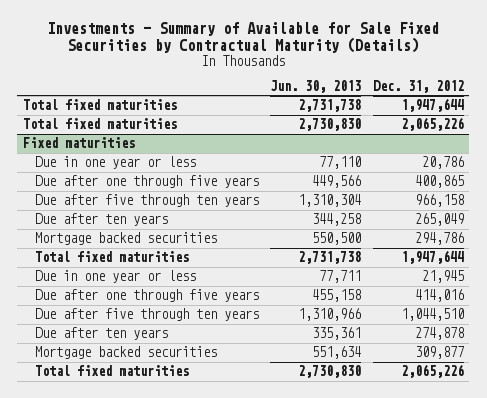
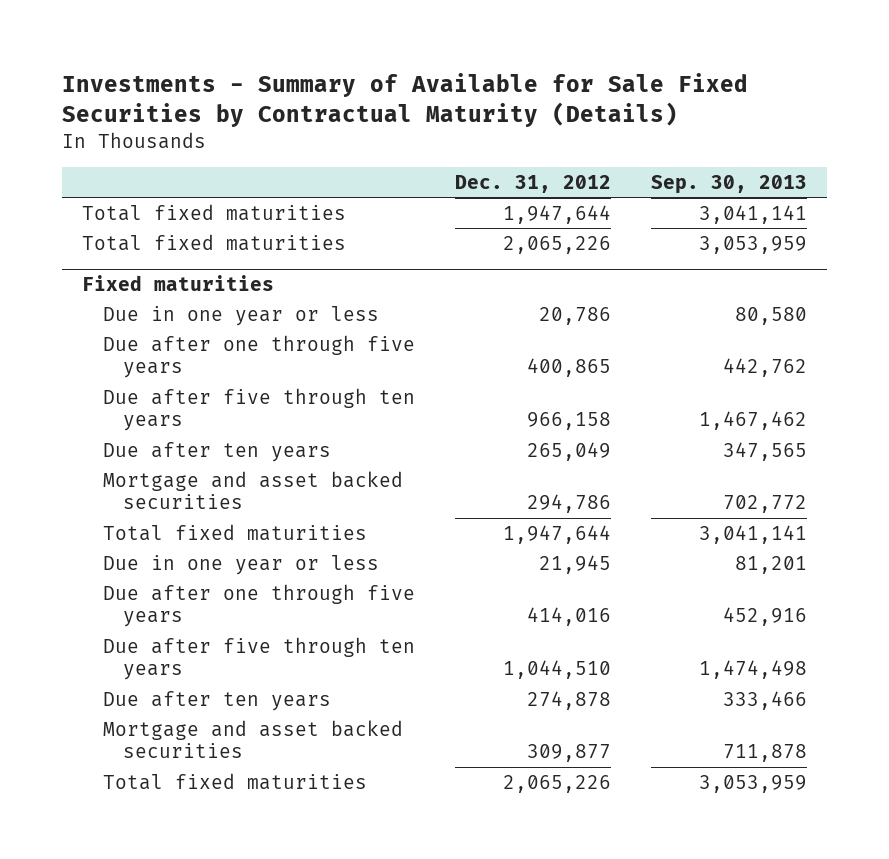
[270,79,362,93] Jun. 30, 2013 -> none
none -> [650,174,807,194] Sep. 30, 2013
[34,232,217,246] Mortgage backed securities -> [102,470,403,510] Mortgage and asset backed securities
[34,346,217,360] Mortgage backed securities -> [102,719,403,759] Mortgage and asset backed securities

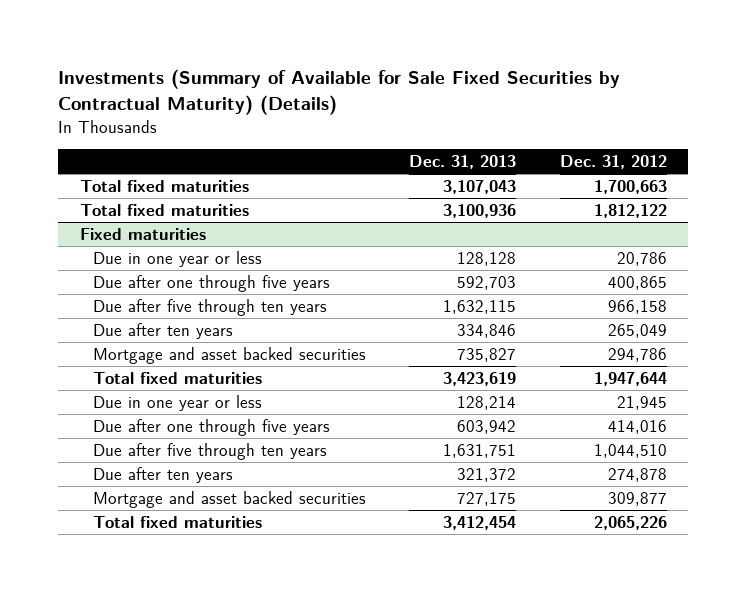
[62,72,749,127] Investments - Summary of Available for Sale Fixed Securities by Contractual Maturity (Details) -> [58,69,621,115] Investments (Summary of Available for Sale Fixed Securities by Contractual Maturity) (Details)
[650,174,807,194] Sep. 30, 2013 -> none
none -> [409,155,517,170] Dec. 31, 2013
[502,204,611,224] 1,947,644 -> [593,179,667,194] 1,700,663
[502,235,611,254] 2,065,226 -> [593,203,667,218] 1,812,122

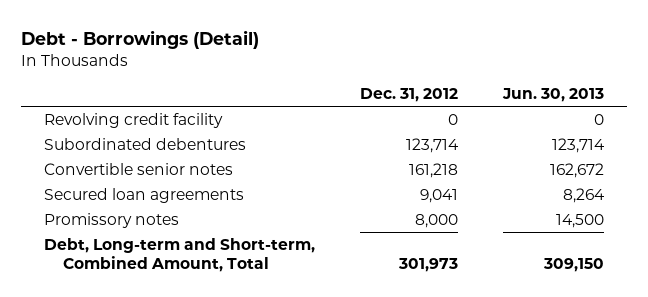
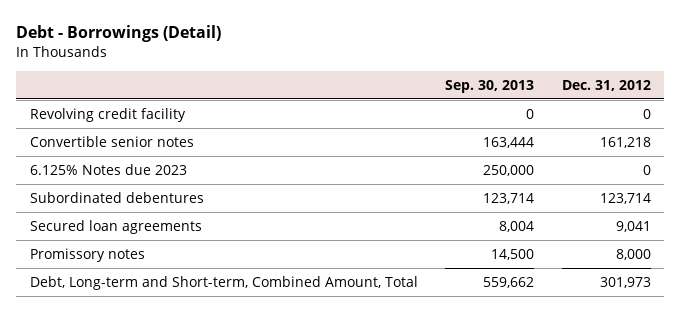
[502,87,605,102] Jun. 30, 2013 -> none
none -> [445,79,535,93] Sep. 30, 2013
none -> [29,163,187,175] 6.125% Notes due 2023
[43,138,246,151] Subordinated debentures -> [29,191,204,203] Subordinated debentures

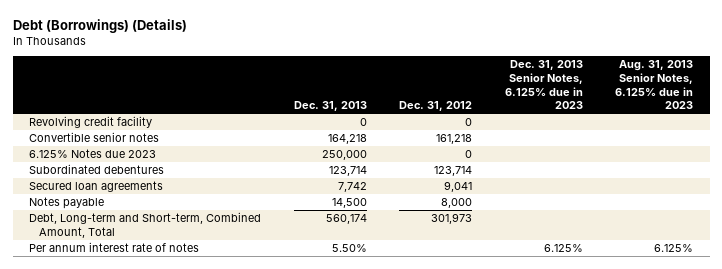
[16,25,222,43] Debt - Borrowings (Detail) -> [12,18,187,33] Debt (Borrowings) (Details)
[445,79,535,93] Sep. 30, 2013 -> none
none -> [293,101,367,112] Dec. 31, 2013
none -> [504,60,583,110] Dec. 31, 2013 Senior Notes, 6.125% due in 2023
none -> [615,60,694,110] Aug. 31, 2013 Senior Notes, 6.125% due in 2023
[29,247,145,262] Promissory notes -> [28,197,104,210] Notes payable
none -> [28,242,199,253] Per annum interest rate of notes

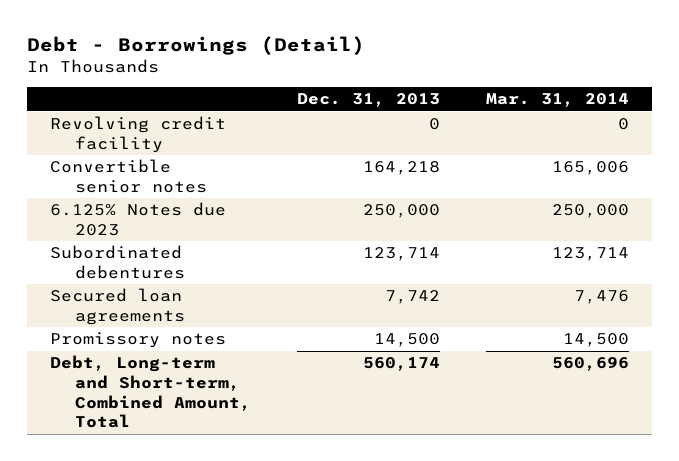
[12,18,187,33] Debt (Borrowings) (Details) -> [26,35,365,55] Debt - Borrowings (Detail)
[399,101,473,112] Dec. 31, 2012 -> none
[504,60,583,110] Dec. 31, 2013 Senior Notes, 6.125% due in 2023 -> none
[615,60,694,110] Aug. 31, 2013 Senior Notes, 6.125% due in 2023 -> none
none -> [485,93,629,108] Mar. 31, 2014
[28,197,104,210] Notes payable -> [49,332,226,349] Promissory notes
[28,242,199,253] Per annum interest rate of notes -> none

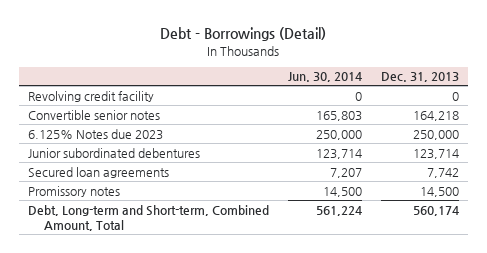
[485,93,629,108] Mar. 31, 2014 -> none
none -> [287,72,362,83] Jun. 30, 2014
[49,245,185,279] Subordinated debentures -> [28,147,201,158] Junior subordinated debentures

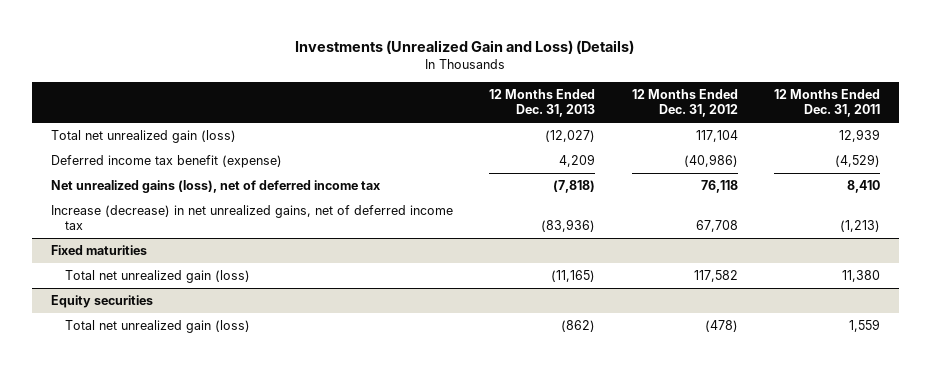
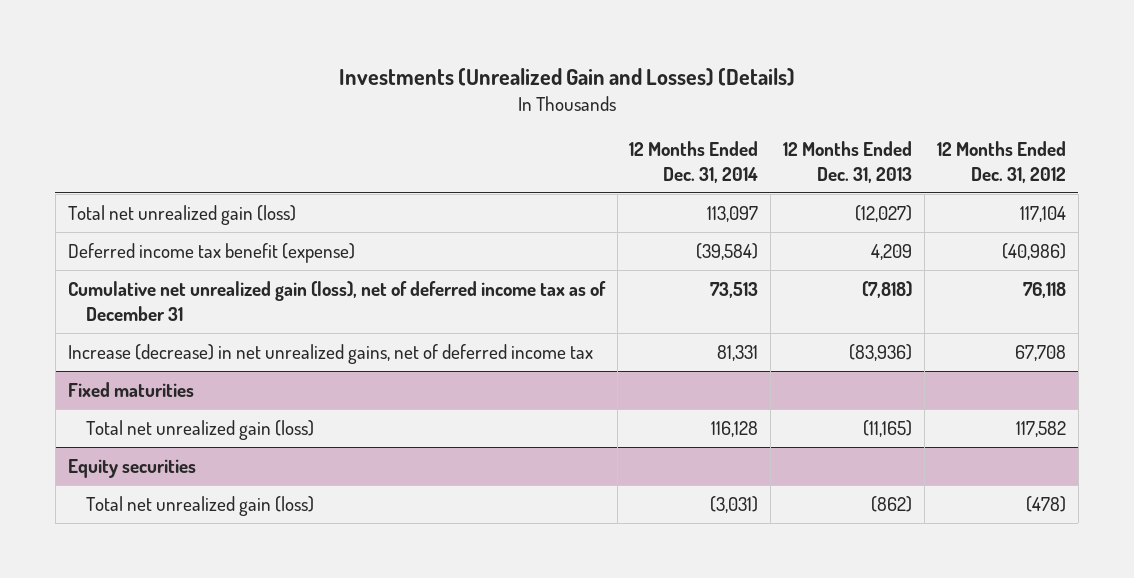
[295,40,635,55] Investments (Unrealized Gain and Loss) (Details) -> [338,68,795,87] Investments (Unrealized Gain and Losses) (Details)
[774,89,881,118] 12 Months Ended Dec. 31, 2011 -> none
none -> [629,141,759,183] 12 Months Ended Dec. 31, 2014
[50,180,380,194] Net unrealized gains (loss), net of deferred income tax -> [67,281,606,321] Cumulative net unrealized gain (loss), net of deferred income tax as of December 31

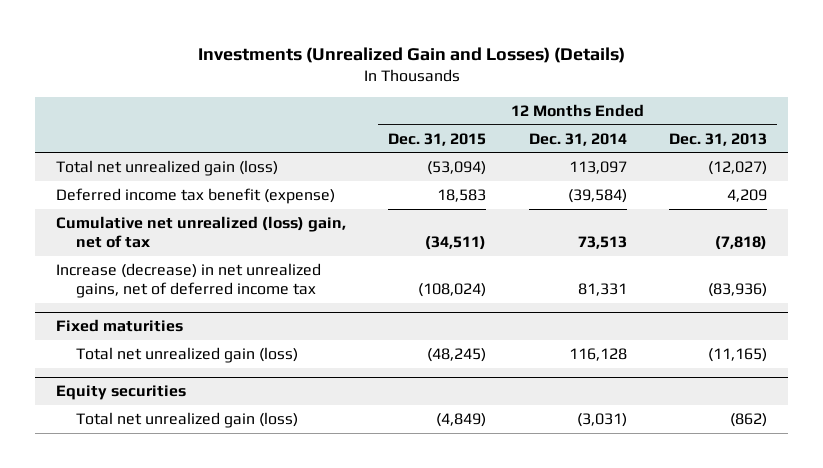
[936,141,1066,183] 12 Months Ended Dec. 31, 2012 -> none
none -> [388,132,487,146] Dec. 31, 2015
[67,281,606,321] Cumulative net unrealized gain (loss), net of deferred income tax as of December 31 -> [56,216,347,248] Cumulative net unrealized (loss) gain, net of tax

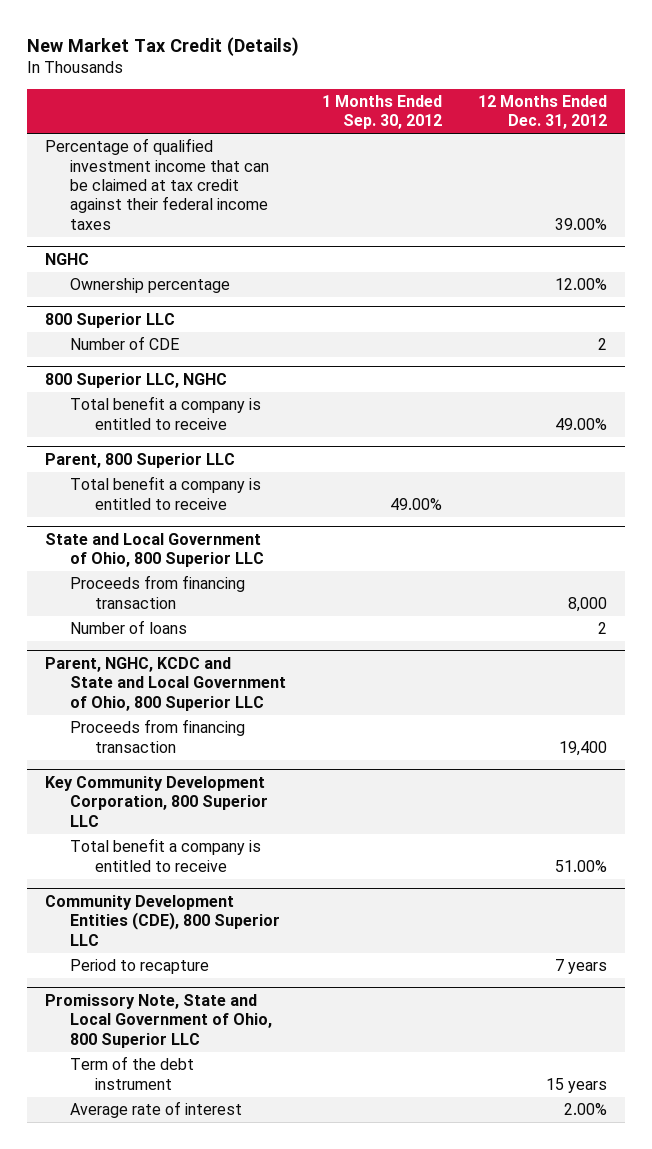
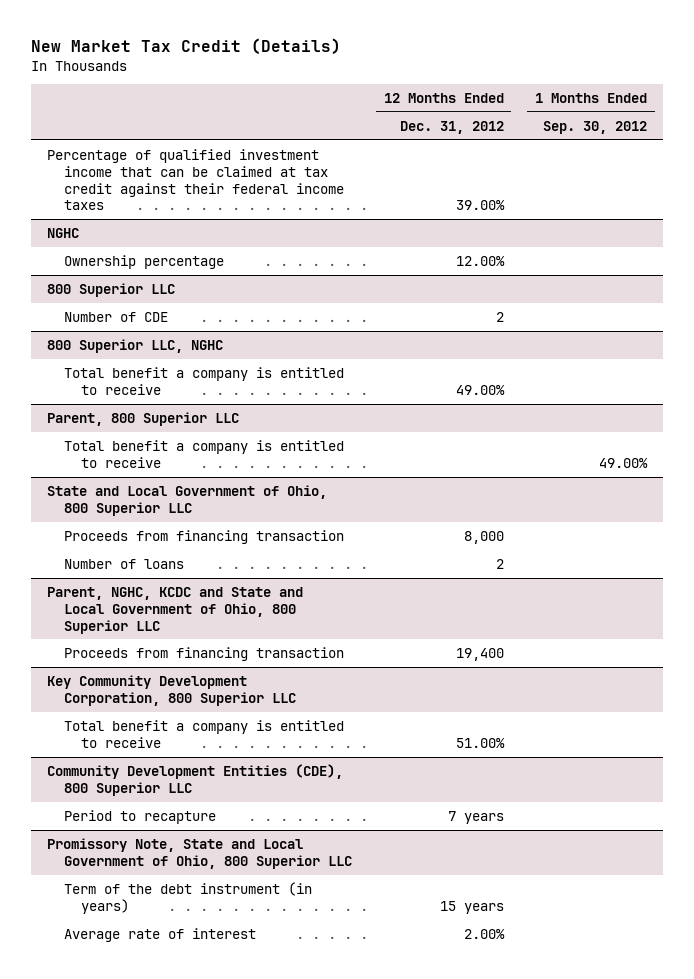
[70,1056,195,1090] Term of the debt instrument -> [64,881,313,914] Term of the debt instrument (in years)

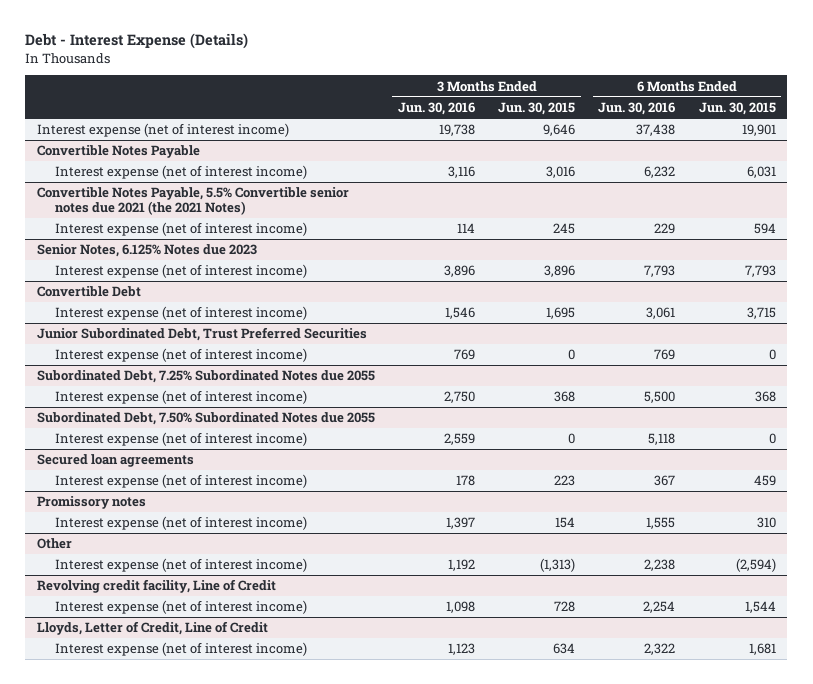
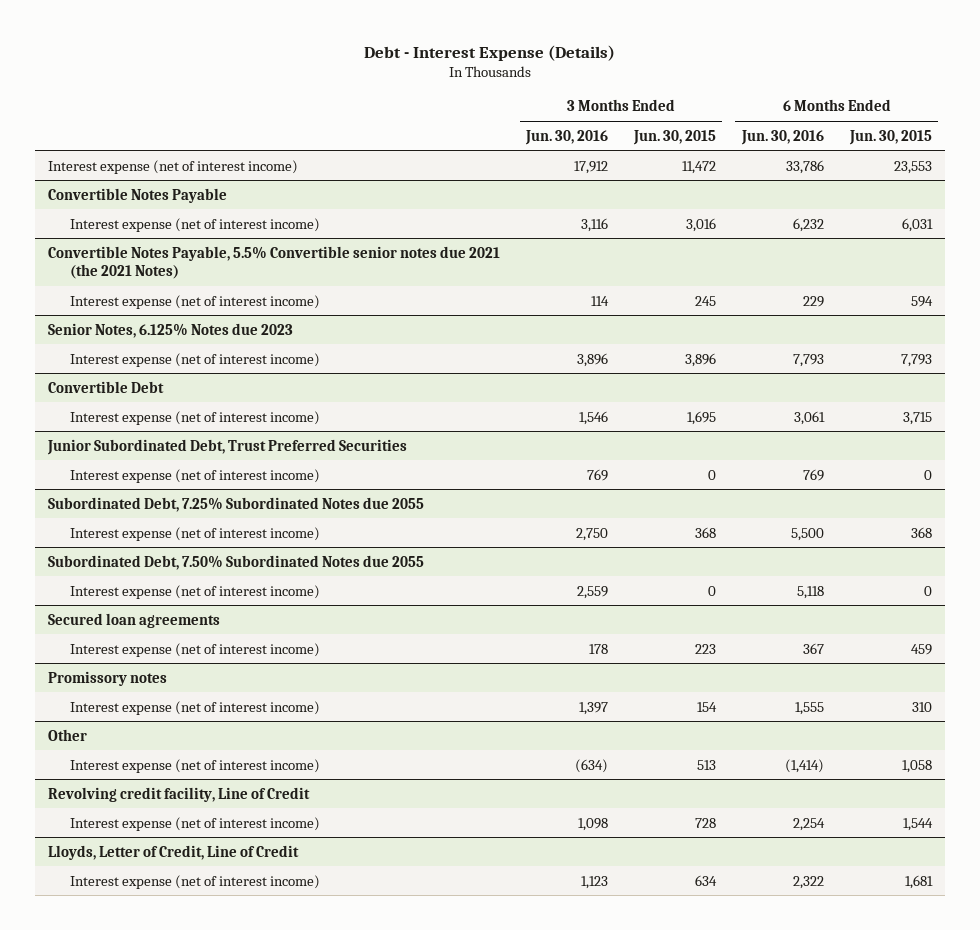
[439,124,476,137] 19,738 -> [574,160,609,174] 17,912
[543,124,576,137] 9,646 -> [681,160,716,174] 11,472
[636,124,676,137] 37,438 -> [785,159,824,174] 33,786
[741,124,776,137] 19,901 -> [893,160,932,174] 23,553
[448,559,476,572] 1,192 -> [575,758,609,773] (634)
[540,558,576,573] (1,313) -> [696,759,716,770] 513
[644,559,676,572] 2,238 -> [784,758,824,773] (1,414)
[735,558,776,573] (2,594) -> [901,759,932,773] 1,058

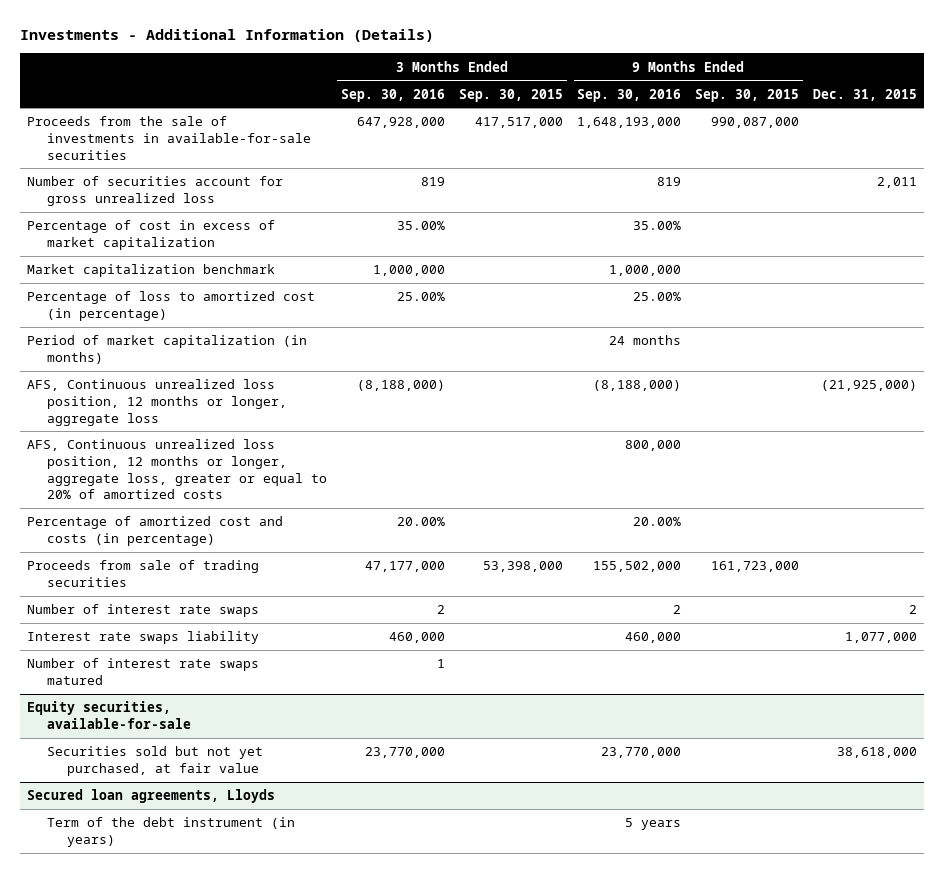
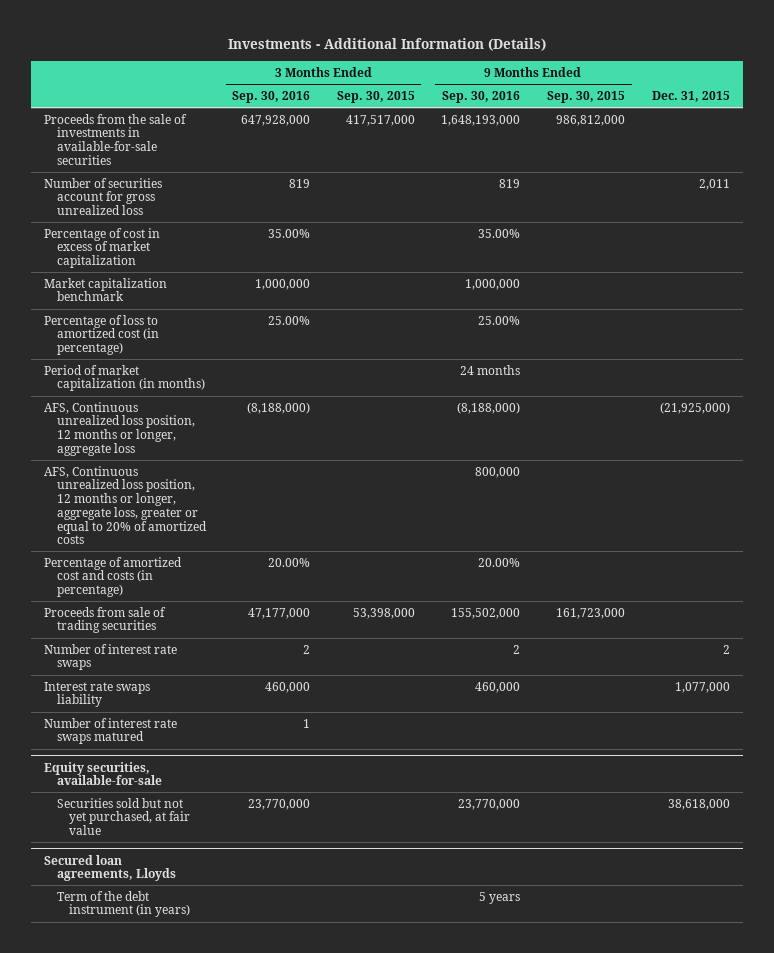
[711,117,800,129] 990,087,000 -> [555,114,625,126] 986,812,000

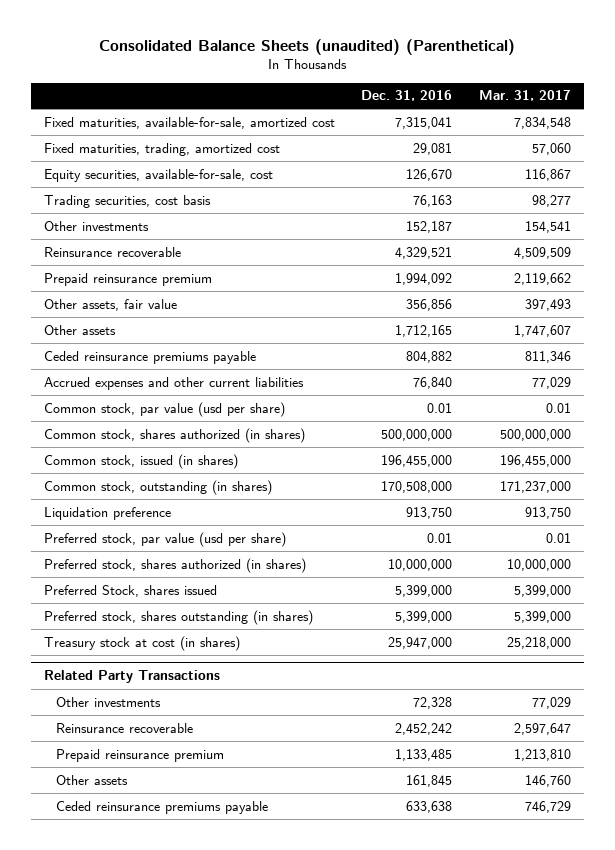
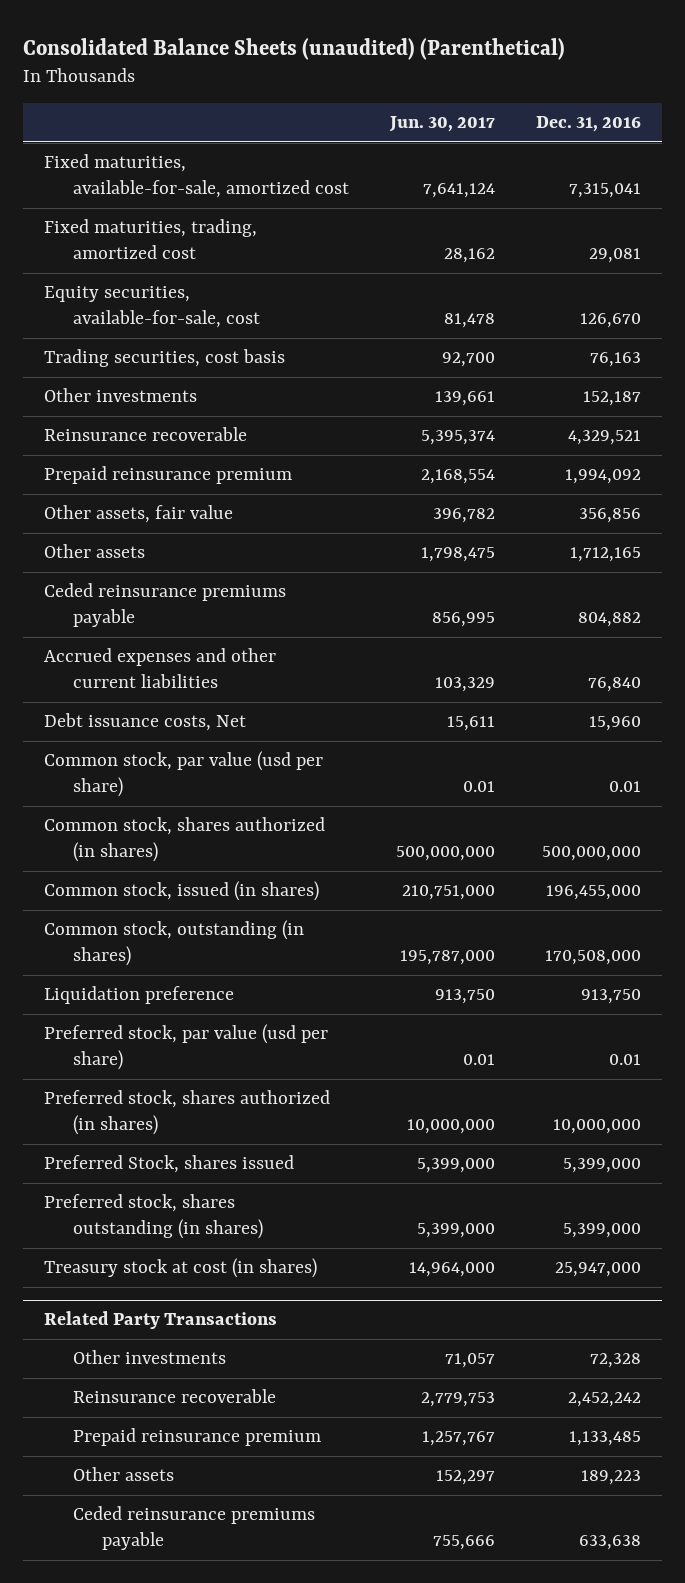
[479,90,572,102] Mar. 31, 2017 -> none
none -> [388,116,495,133] Jun. 30, 2017
none -> [43,713,246,732] Debt issuance costs, Net
[406,774,453,787] 161,845 -> [581,1470,642,1486] 189,223

